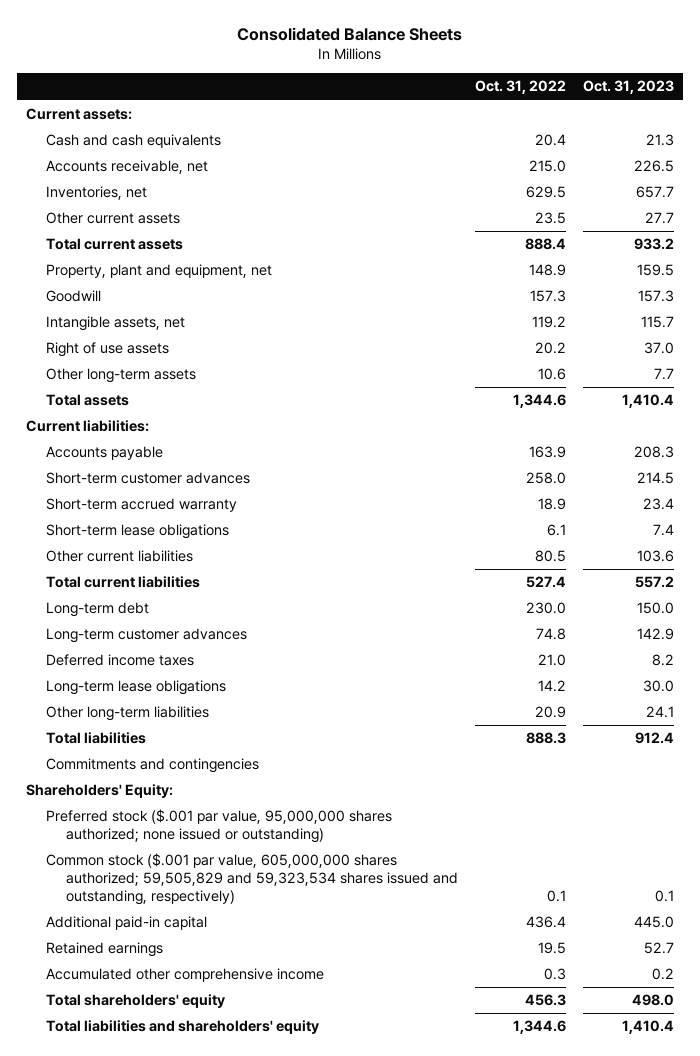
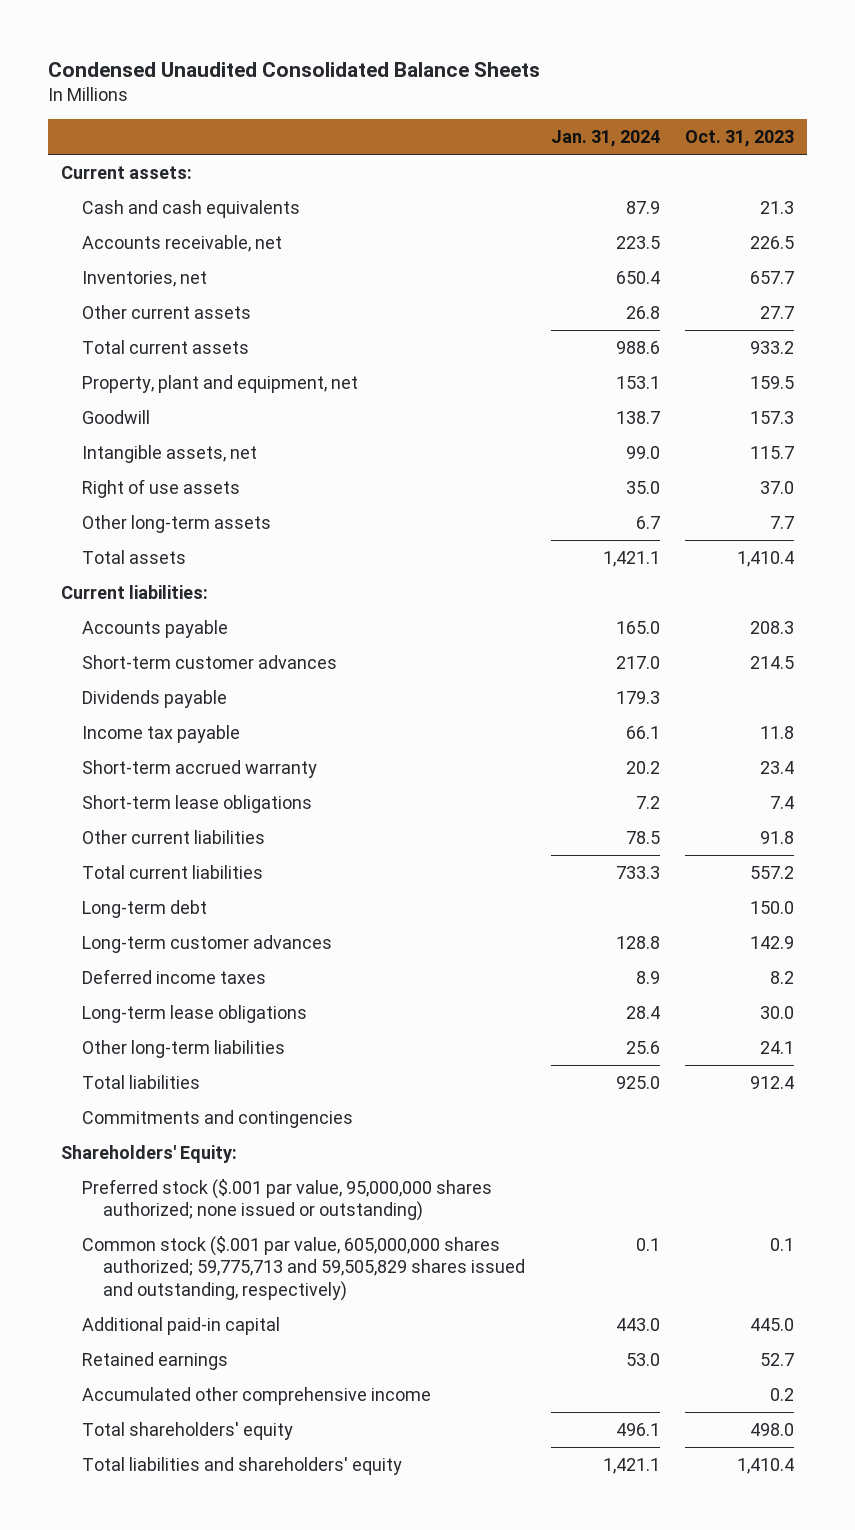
[236,26,462,41] Consolidated Balance Sheets -> [48,61,541,77] Condensed Unaudited Consolidated Balance Sheets
[474,80,566,95] Oct. 31, 2022 -> none
none -> [550,130,660,148] Jan. 31, 2024
none -> [82,689,228,708] Dividends payable
none -> [82,724,241,743] Income tax payable
[637,550,675,563] 103.6 -> [760,830,795,844] 91.8
[45,853,458,905] Common stock ($.001 par value, 605,000,000 shares authorized; 59,505,829 and 59,323,534 shares issued and outstanding, respectively) -> [82,1235,526,1301] Common stock ($.001 par value, 605,000,000 shares authorized; 59,775,713 and 59,505,829 shares issued and outstanding, respectively)

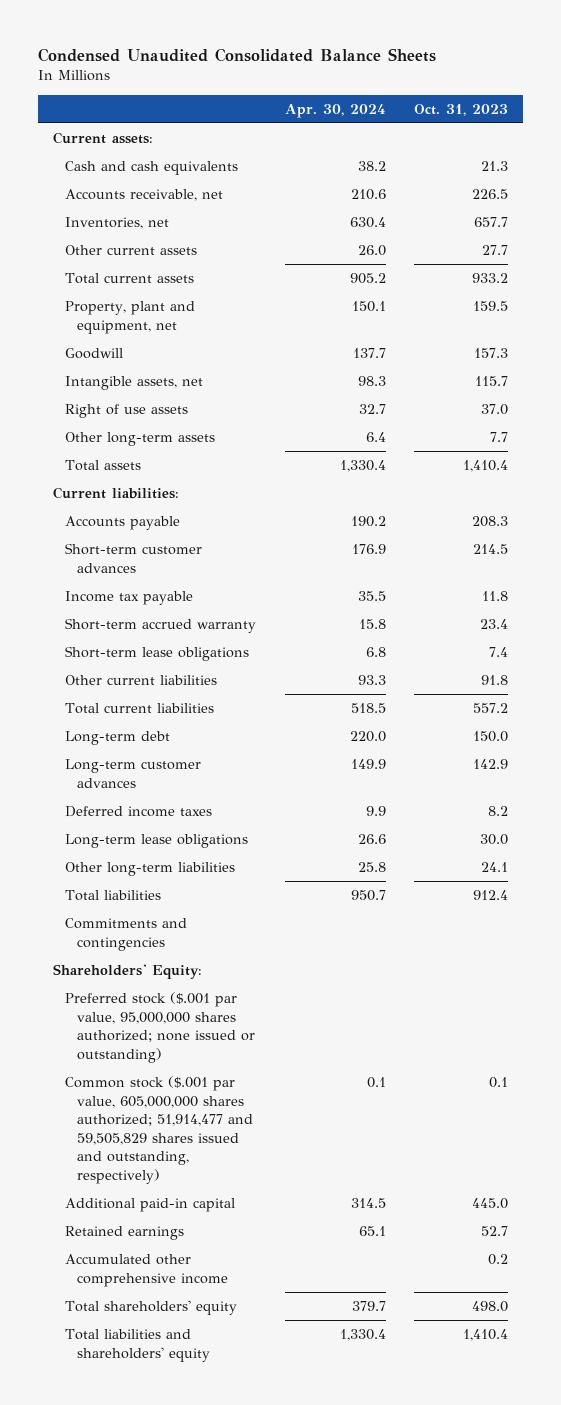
[550,130,660,148] Jan. 31, 2024 -> none
none -> [284,103,386,118] Apr. 30, 2024
[82,689,228,708] Dividends payable -> none
[82,1235,526,1301] Common stock ($.001 par value, 605,000,000 shares authorized; 59,775,713 and 59,505,829 shares issued and outstanding, respectively) -> [64,1076,253,1184] Common stock ($.001 par value, 605,000,000 shares authorized; 51,914,477 and 59,505,829 shares issued and outstanding, respectively)

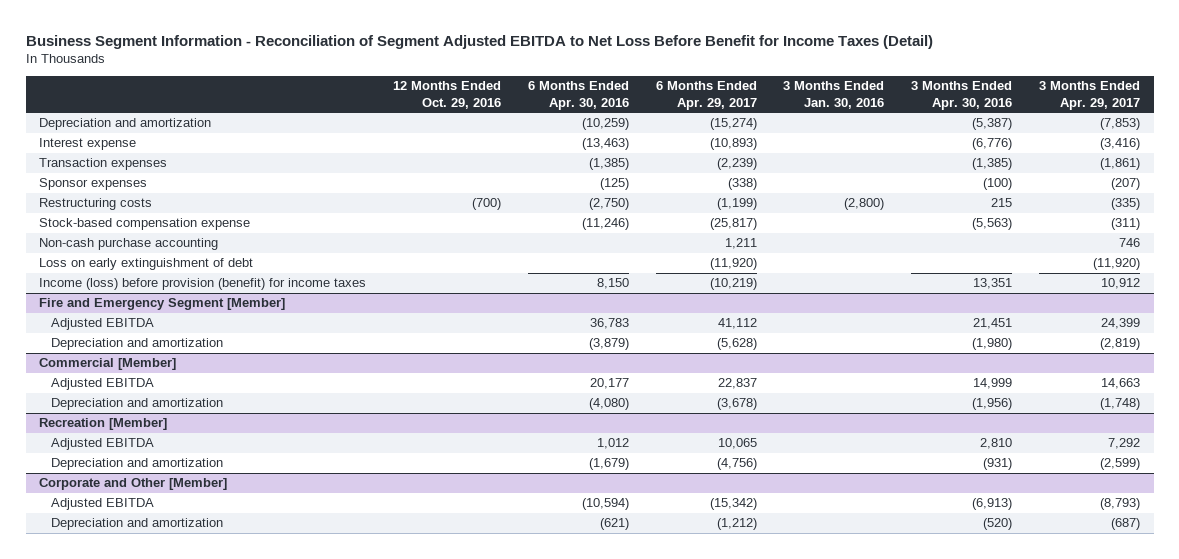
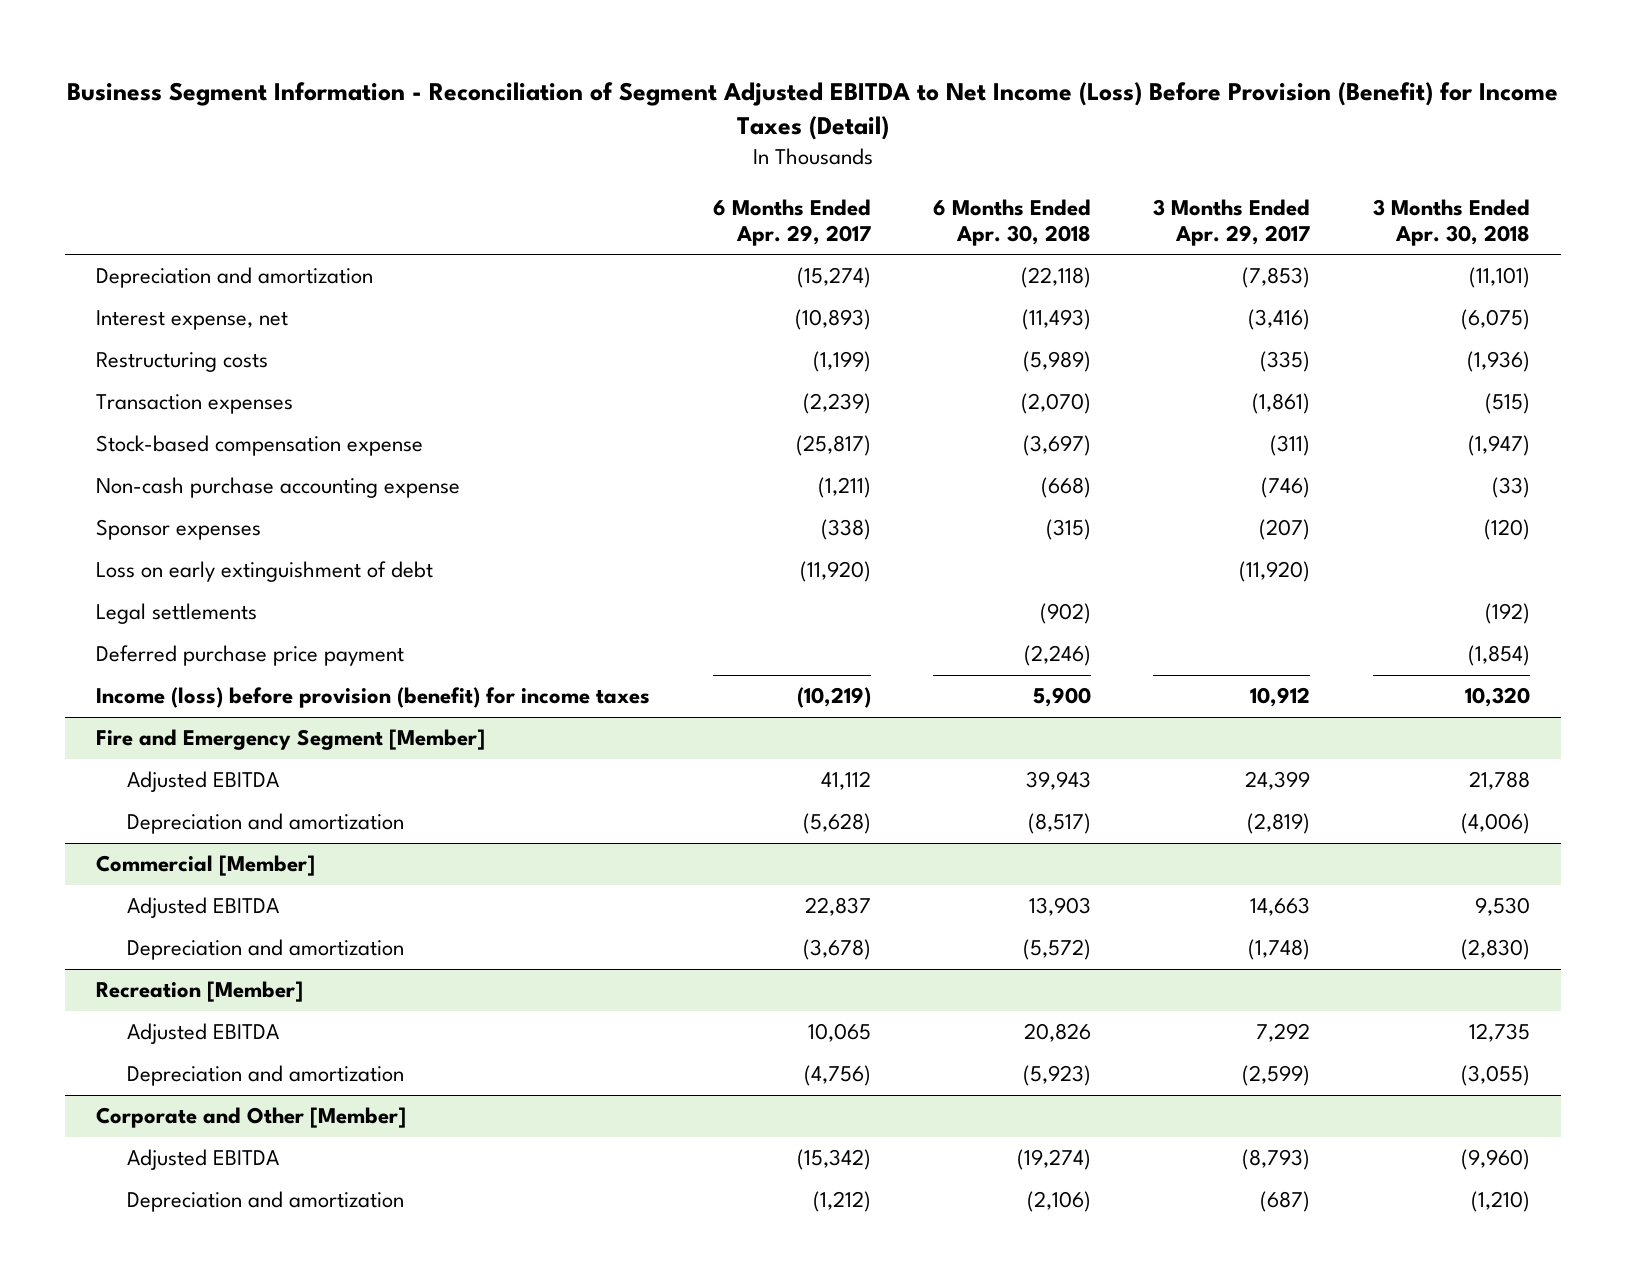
[25,34,933,49] Business Segment Information - Reconciliation of Segment Adjusted EBITDA to Net Loss Before Benefit for Income Taxes (Detail) -> [66,81,1558,141] Business Segment Information - Reconciliation of Segment Adjusted EBITDA to Net Income (Loss) Before Provision (Benefit) for Income Taxes (Detail)
[392,81,501,109] 12 Months Ended Oct. 29, 2016 -> none
[527,81,629,110] 6 Months Ended Apr. 30, 2016 -> none
[783,81,885,109] 3 Months Ended Jan. 30, 2016 -> none
[911,81,1013,110] 3 Months Ended Apr. 30, 2016 -> none
none -> [932,198,1091,246] 6 Months Ended Apr. 30, 2018
none -> [1372,198,1530,246] 3 Months Ended Apr. 30, 2018
[38,138,136,151] Interest expense -> [96,310,289,331] Interest expense, net
[38,158,167,171] Transaction expenses -> [96,394,294,415] Transaction expenses
[38,238,218,251] Non-cash purchase accounting -> [96,477,461,499] Non-cash purchase accounting expense
[724,238,757,250] 1,211 -> [817,477,871,499] (1,211)
[1119,238,1141,248] 746 -> [1261,477,1311,499] (746)
[38,178,147,191] Sponsor expenses -> [96,519,262,541] Sponsor expenses
none -> [96,603,258,625] Legal settlements
none -> [96,645,405,667] Deferred purchase price payment

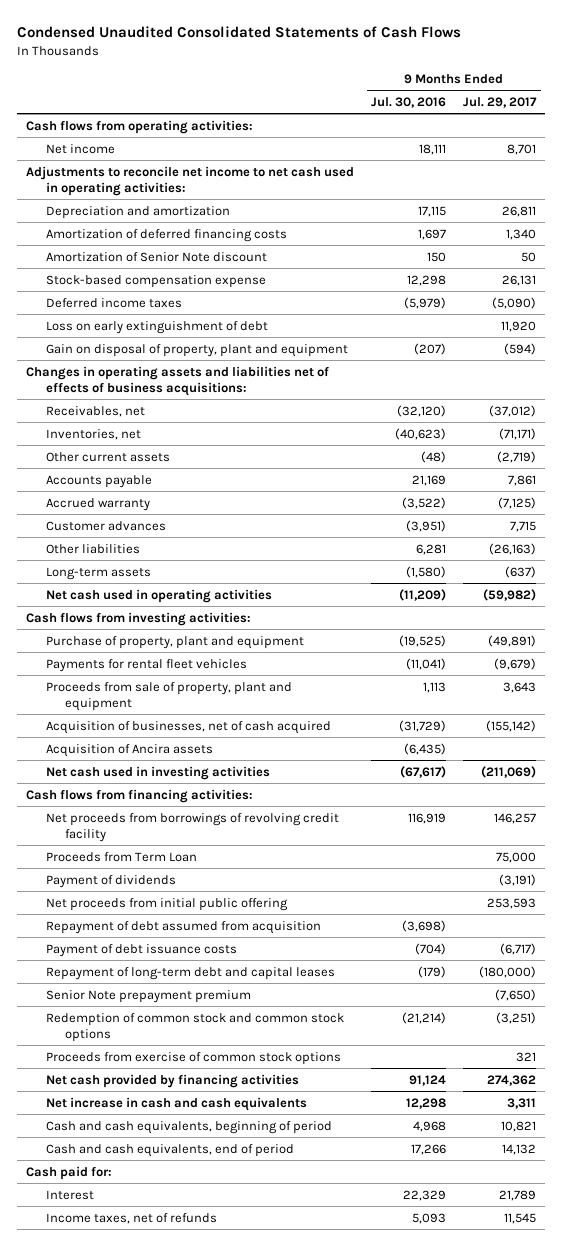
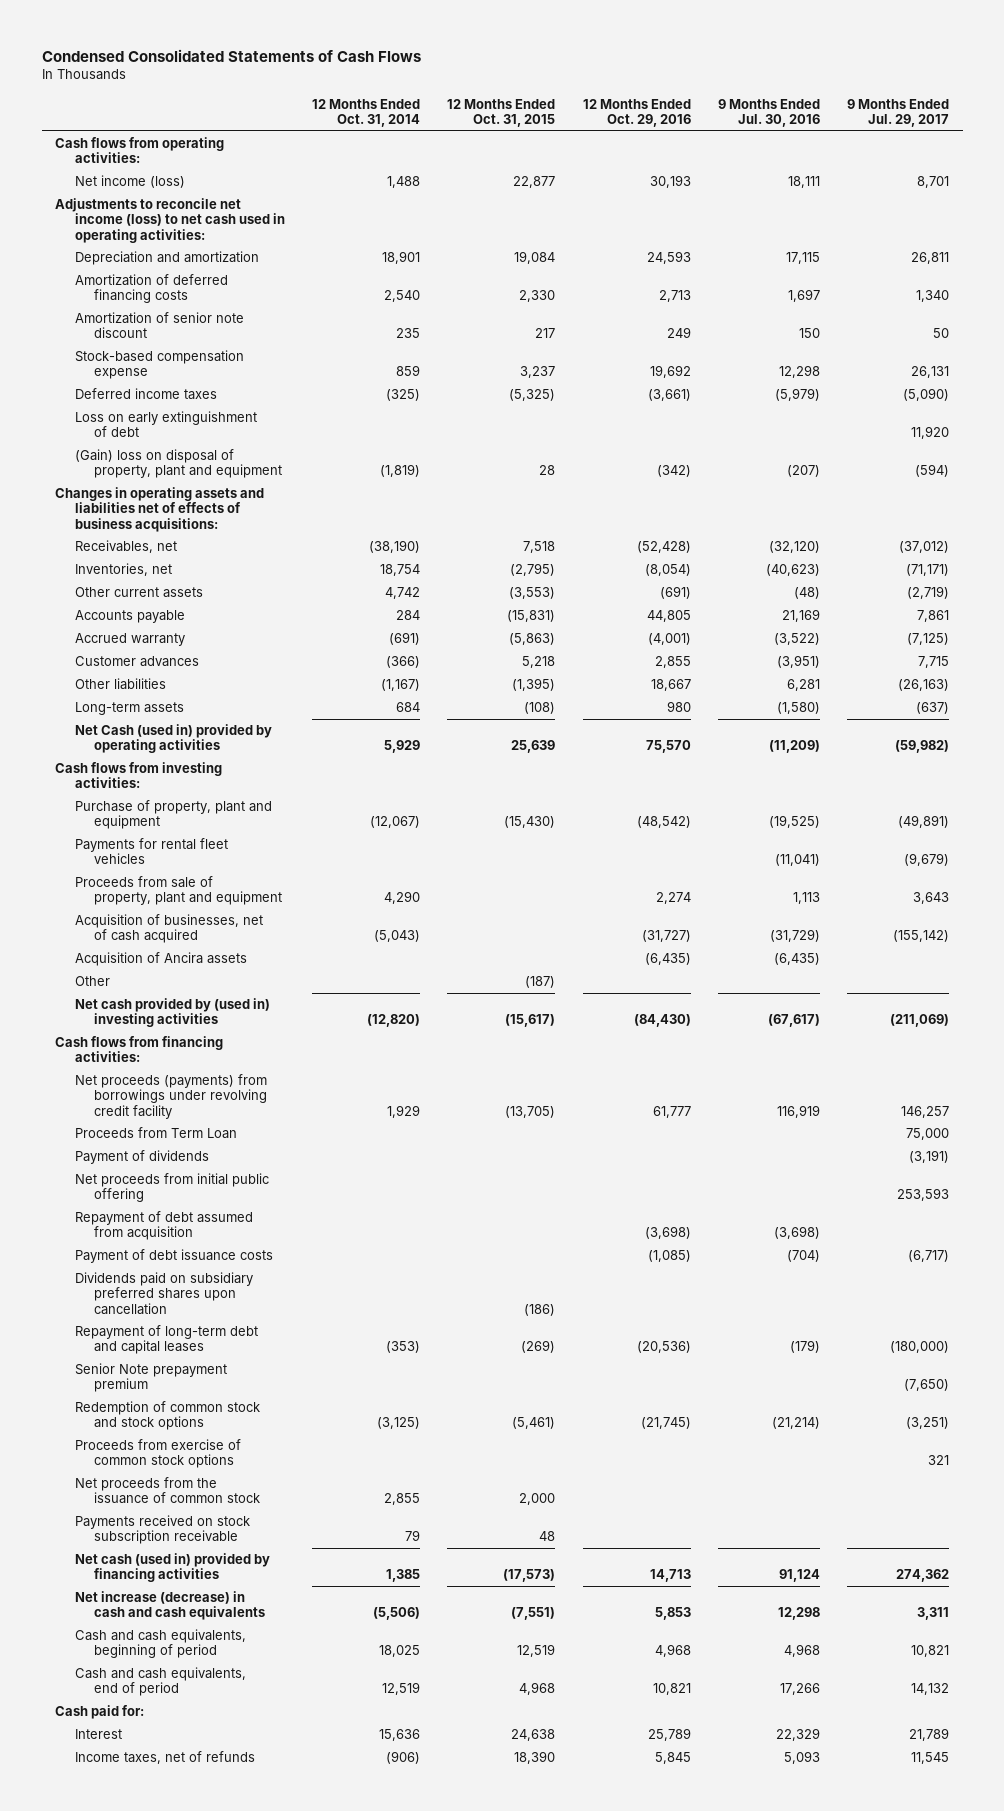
[17,26,462,39] Condensed Unaudited Consolidated Statements of Cash Flows -> [41,48,421,62] Condensed Consolidated Statements of Cash Flows
none -> [311,98,420,127] 12 Months Ended Oct. 31, 2014
none -> [447,98,556,127] 12 Months Ended Oct. 31, 2015
none -> [582,98,691,127] 12 Months Ended Oct. 29, 2016
[45,143,115,154] Net income -> [74,175,185,189] Net income (loss)
[25,165,354,196] Adjustments to reconcile net income to net cash used in operating activities: -> [55,198,285,243] Adjustments to reconcile net income (loss) to net cash used in operating activities:
[45,251,267,262] Amortization of Senior Note discount -> [74,312,244,339] Amortization of senior note discount
[45,343,348,357] Gain on disposal of property, plant and equipment -> [74,449,282,479] (Gain) loss on disposal of property, plant and equipment
[45,588,272,603] Net cash used in operating activities -> [74,724,272,754] Net Cash (used in) provided by operating activities
none -> [74,976,110,987] Other
[45,765,270,780] Net cash used in investing activities -> [74,998,270,1028] Net cash provided by (used in) investing activities
[45,812,339,842] Net proceeds from borrowings of revolving credit facility -> [74,1074,267,1119] Net proceeds (payments) from borrowings under revolving credit facility
none -> [74,1272,253,1315] Dividends paid on subsidiary preferred shares upon cancellation
[45,1012,344,1042] Redemption of common stock and common stock options -> [74,1401,260,1431] Redemption of common stock and stock options
none -> [74,1477,260,1505] Net proceeds from the issuance of common stock
none -> [74,1515,250,1545] Payments received on stock subscription receivable
[45,1073,299,1088] Net cash provided by financing activities -> [74,1553,270,1583] Net cash (used in) provided by financing activities
[45,1096,307,1111] Net increase in cash and cash equivalents -> [74,1591,265,1621] Net increase (decrease) in cash and cash equivalents

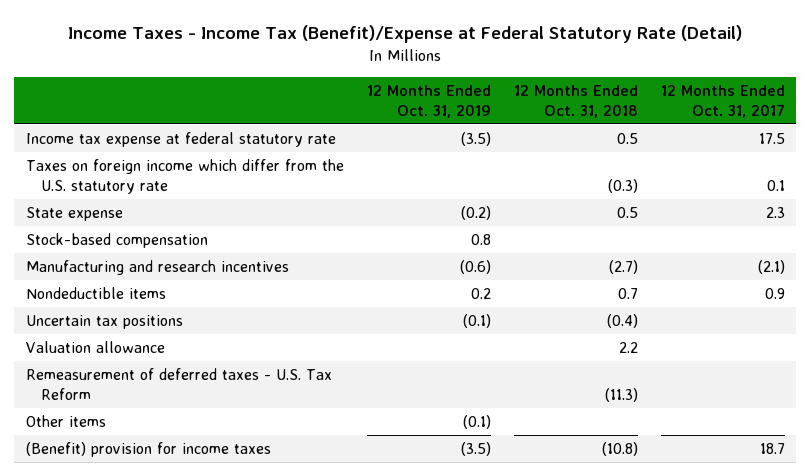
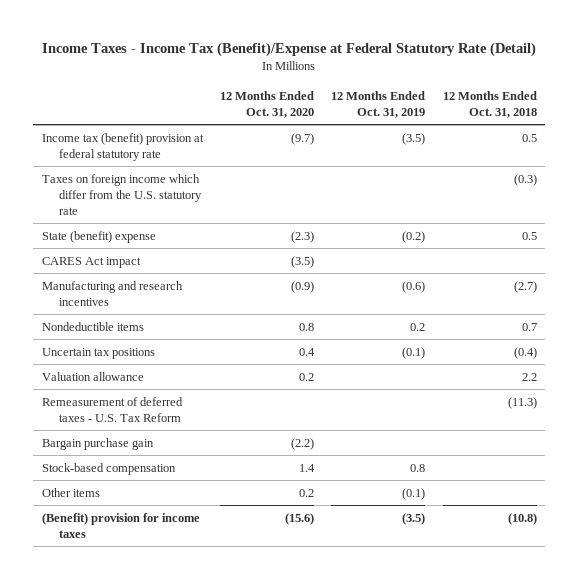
[660,85,785,118] 12 Months Ended Oct. 31, 2017 -> none
none -> [220,90,315,118] 12 Months Ended Oct. 31, 2020
[25,132,336,148] Income tax expense at federal statutory rate -> [41,132,204,161] Income tax (benefit) provision at federal statutory rate
[25,207,123,222] State expense -> [41,230,156,243] State (benefit) expense
none -> [41,256,141,268] CARES Act impact
none -> [41,437,154,450] Bargain purchase gain
[25,233,208,249] Stock-based compensation -> [41,462,176,475] Stock-based compensation

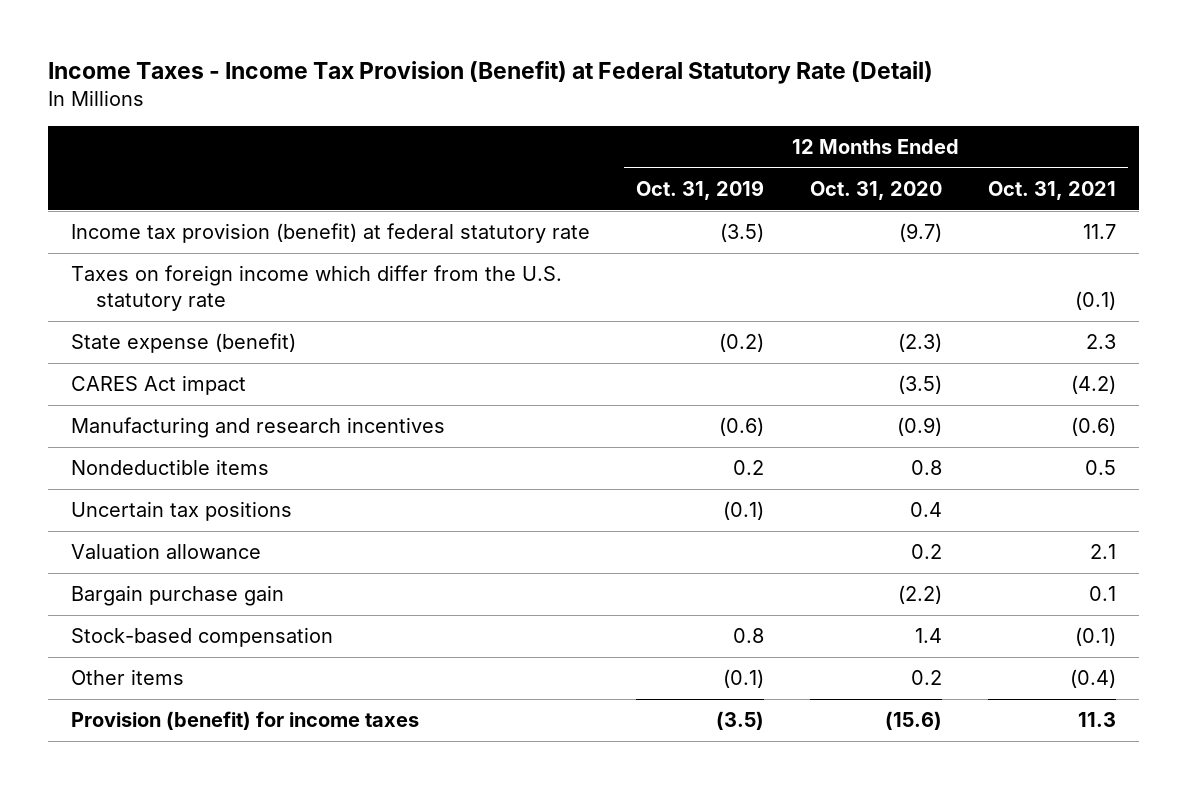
[42,42,537,58] Income Taxes - Income Tax (Benefit)/Expense at Federal Statutory Rate (Detail) -> [47,60,933,84] Income Taxes - Income Tax Provision (Benefit) at Federal Statutory Rate (Detail)
[442,90,537,118] 12 Months Ended Oct. 31, 2018 -> none
none -> [987,181,1116,201] Oct. 31, 2021
[41,132,204,161] Income tax (benefit) provision at federal statutory rate -> [70,223,590,244] Income tax provision (benefit) at federal statutory rate
[41,230,156,243] State (benefit) expense -> [70,333,296,354] State expense (benefit)
[41,396,183,422] Remeasurement of deferred taxes - U.S. Tax Reform -> none
[41,512,200,538] (Benefit) provision for income taxes -> [70,711,419,731] Provision (benefit) for income taxes

